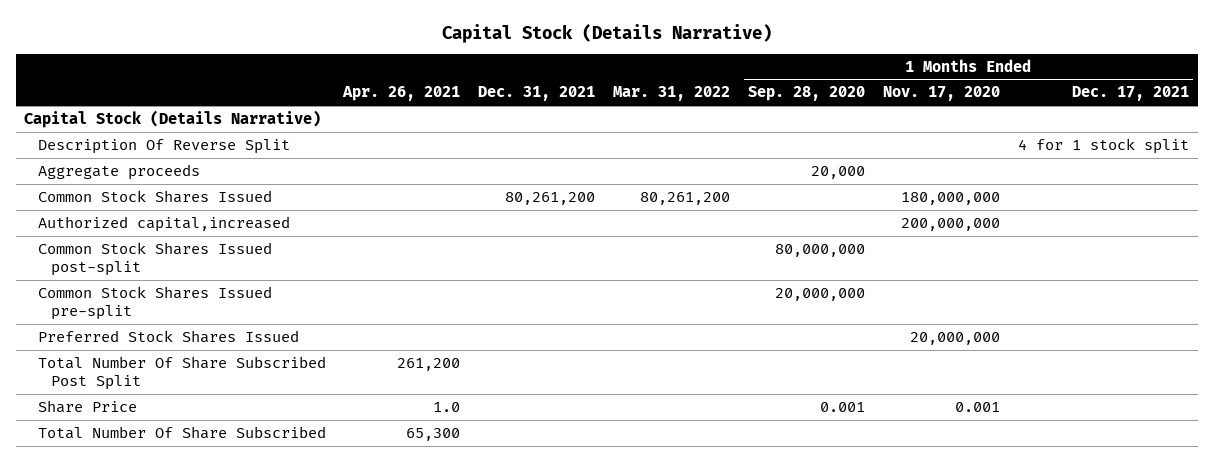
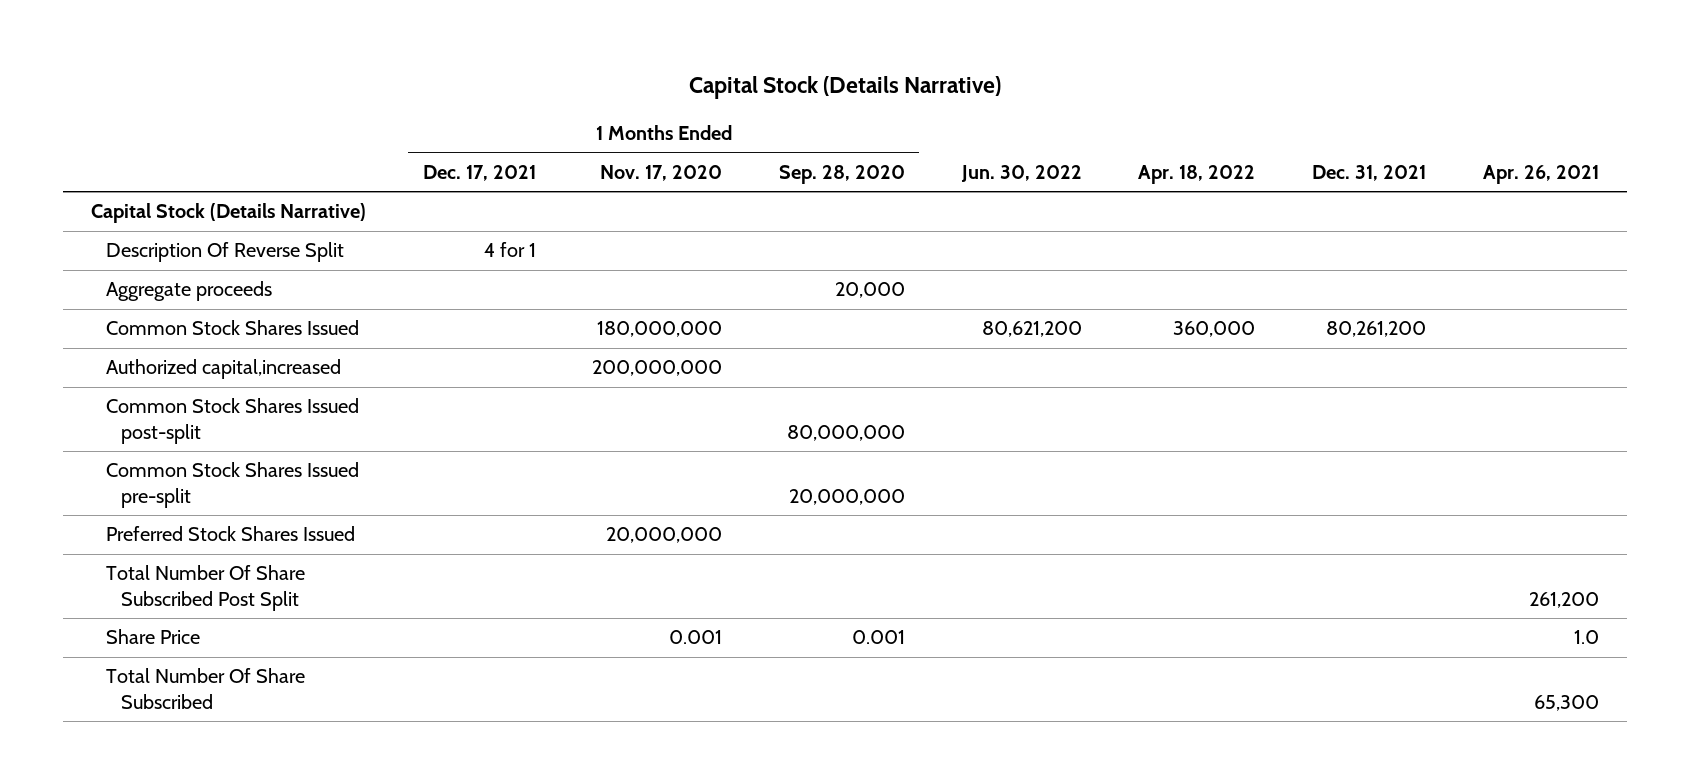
[613,86,731,102] Mar. 31, 2022 -> none
none -> [960,164,1082,182] Jun. 30, 2022
none -> [1138,164,1256,184] Apr. 18, 2022
[1017,138,1189,155] 4 for 1 stock split -> [483,242,536,258] 4 for 1

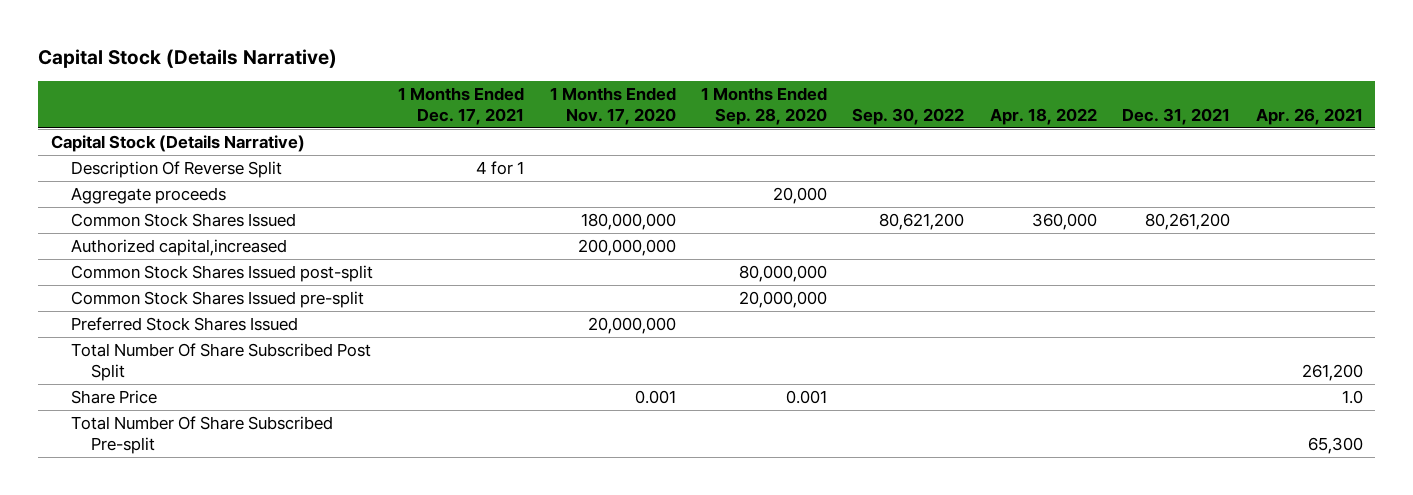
[960,164,1082,182] Jun. 30, 2022 -> none
none -> [852,107,965,125] Sep. 30, 2022
[106,668,306,709] Total Number Of Share Subscribed -> [70,416,333,454] Total Number Of Share Subscribed Pre-split

